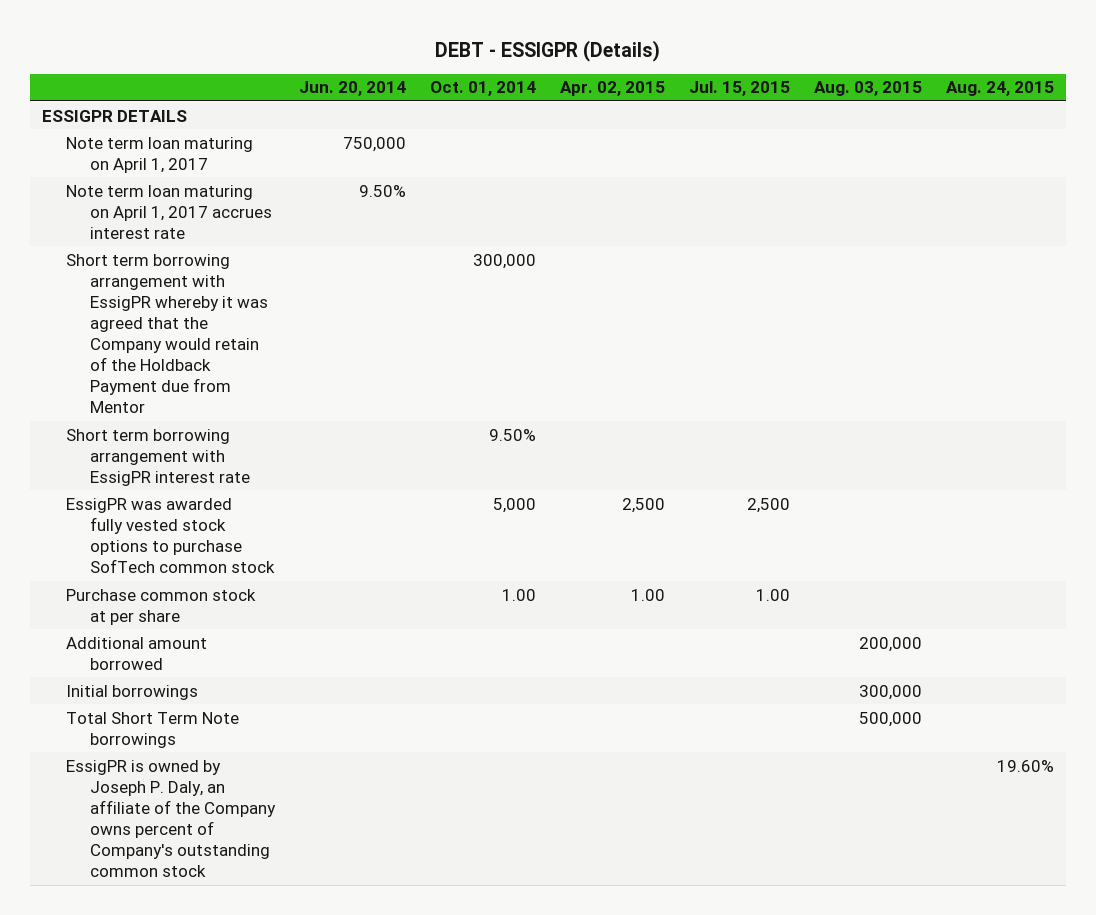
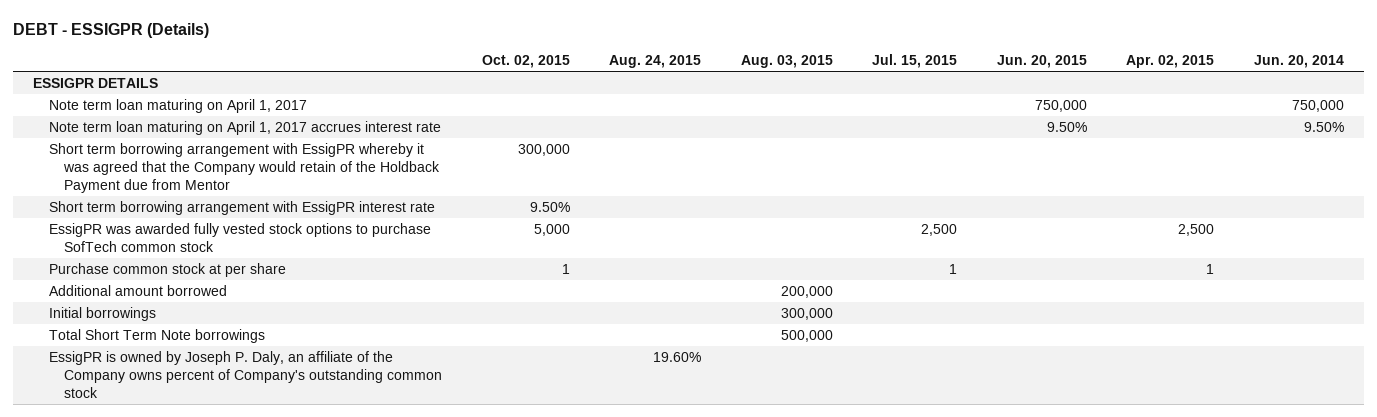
[430,81,537,97] Oct. 01, 2014 -> none
none -> [481,54,570,68] Oct. 02, 2015
none -> [996,54,1087,68] Jun. 20, 2015
[631,588,666,601] 1.00 -> [1206,264,1215,275] 1
[756,588,791,601] 1.00 -> [949,264,958,275] 1

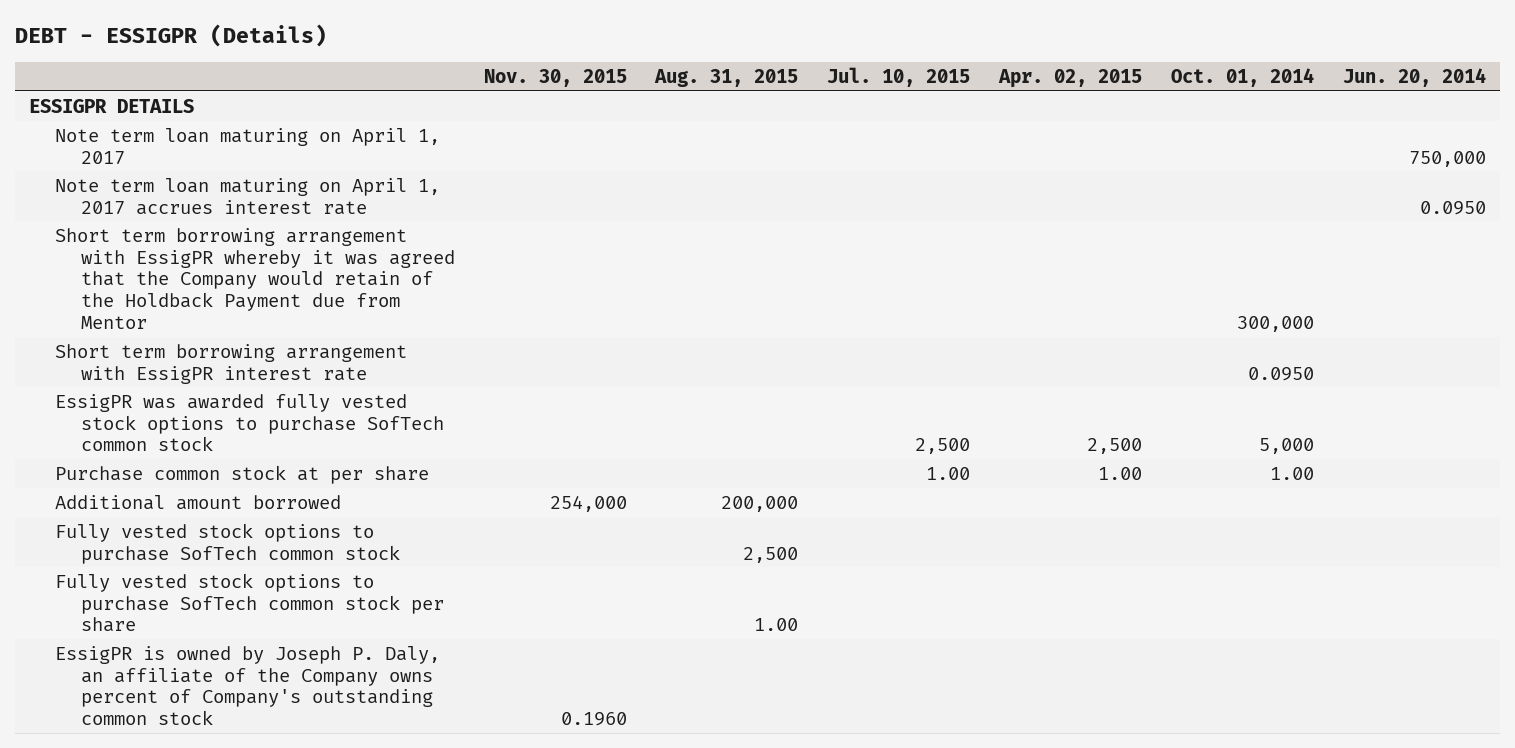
[481,54,570,68] Oct. 02, 2015 -> none
[609,54,702,68] Aug. 24, 2015 -> none
[740,54,833,68] Aug. 03, 2015 -> none
[872,53,958,68] Jul. 15, 2015 -> none
[996,54,1087,68] Jun. 20, 2015 -> none
none -> [483,68,627,87] Nov. 30, 2015
none -> [654,68,799,87] Aug. 31, 2015
none -> [827,66,971,87] Jul. 10, 2015
none -> [1170,67,1314,87] Oct. 01, 2014
[1303,122,1344,133] 9.50% -> [1419,200,1486,215] 0.0950
[1206,264,1215,275] 1 -> [1098,466,1143,480] 1.00
[48,307,156,322] Initial borrowings -> none
[48,329,265,344] Total Short Term Note borrowings -> none
none -> [55,522,400,564] Fully vested stock options to purchase SofTech common stock
none -> [55,572,444,633] Fully vested stock options to purchase SofTech common stock per share

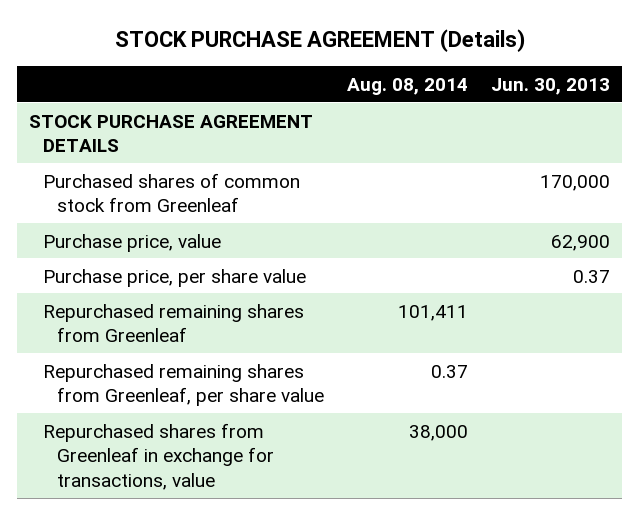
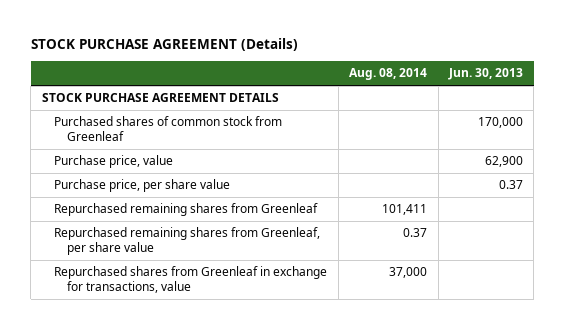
[409,424,469,441] 38,000 -> [389,267,428,279] 37,000

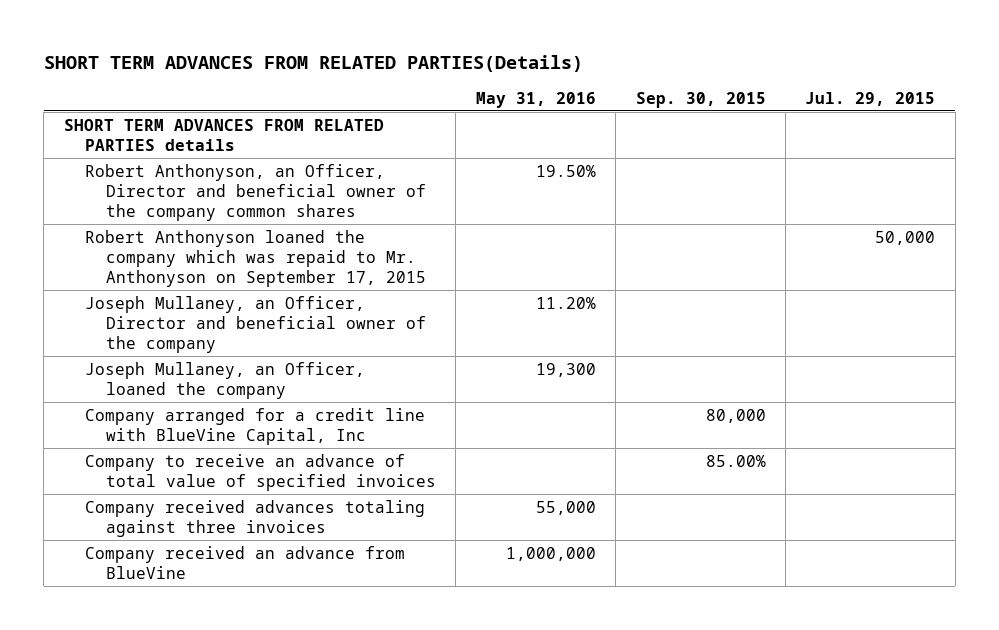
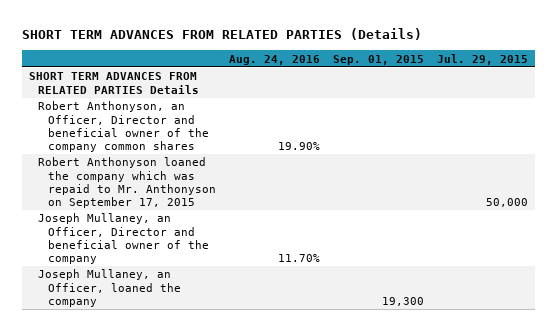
[43,54,583,72] SHORT TERM ADVANCES FROM RELATED PARTIES(Details) -> [22,28,423,41] SHORT TERM ADVANCES FROM RELATED PARTIES (Details)
[475,91,596,108] May 31, 2016 -> none
[635,91,766,108] Sep. 30, 2015 -> none
none -> [228,54,320,65] Aug. 24, 2016
none -> [333,54,425,65] Sep. 01, 2015
[63,118,384,151] SHORT TERM ADVANCES FROM RELATED PARTIES details -> [28,72,200,94] SHORT TERM ADVANCES FROM RELATED PARTIES Details
[84,407,425,445] Company arranged for a credit line with BlueVine Capital, Inc -> none
[84,453,436,491] Company to receive an advance of total value of specified invoices -> none
[84,499,425,537] Company received advances totaling against three invoices -> none
[84,545,405,579] Company received an advance from BlueVine -> none

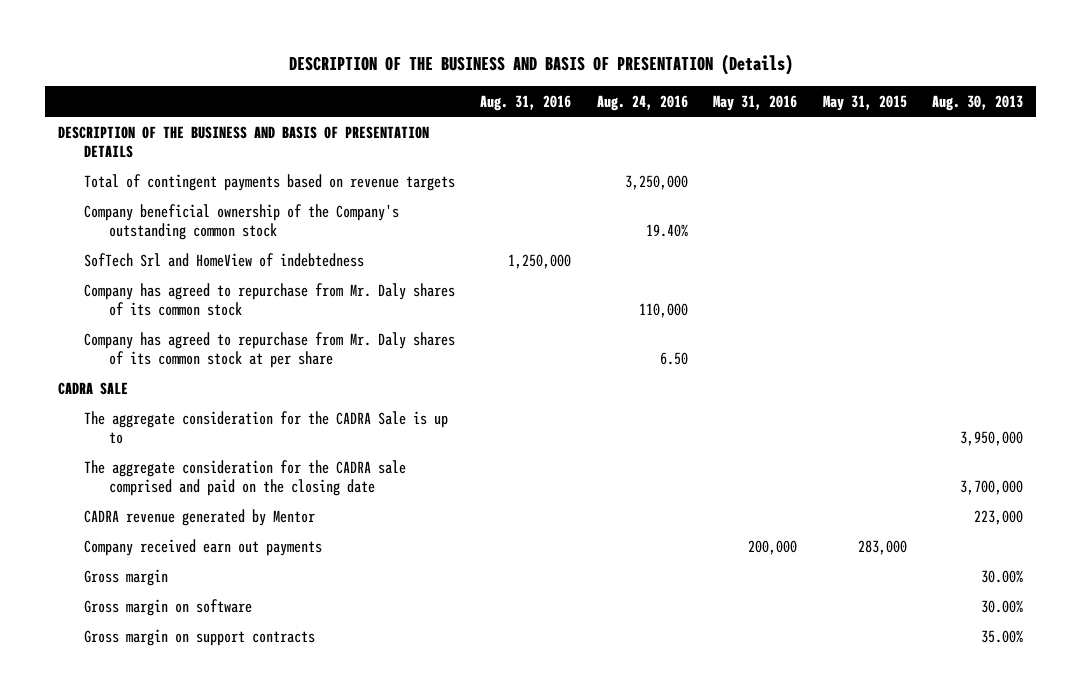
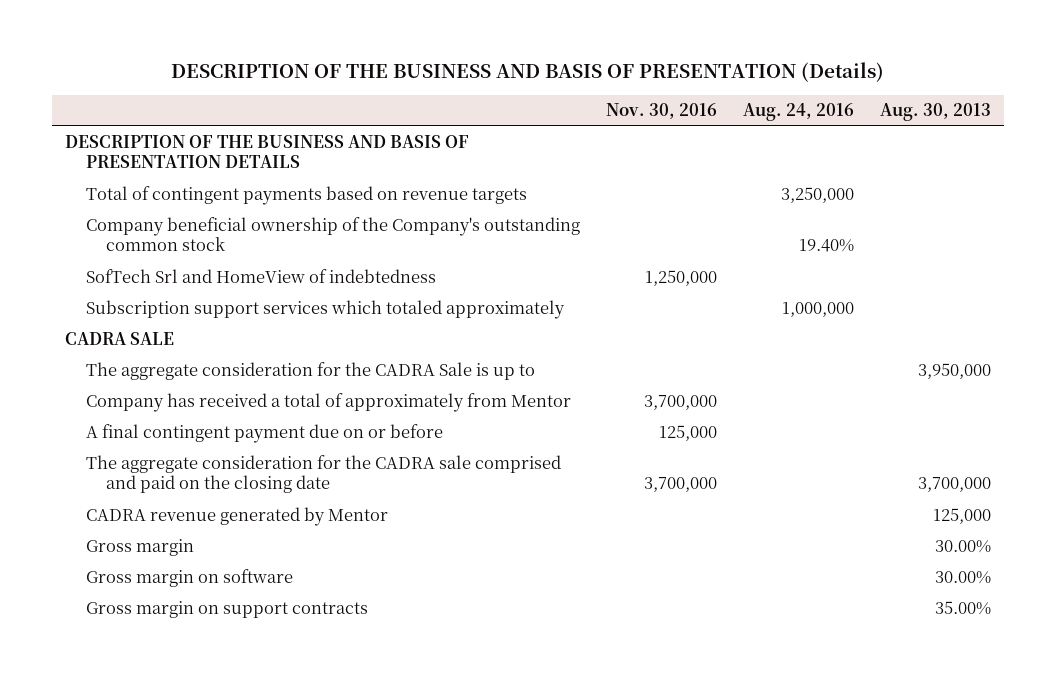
[480,95,572,112] Aug. 31, 2016 -> none
[713,95,798,112] May 31, 2016 -> none
[822,95,907,112] May 31, 2015 -> none
none -> [605,103,717,120] Nov. 30, 2016
[83,282,455,316] Company has agreed to repurchase from Mr. Daly shares of its common stock -> none
[83,331,455,368] Company has agreed to repurchase from Mr. Daly shares of its common stock at per share -> none
none -> [85,299,565,319] Subscription support services which totaled approximately
none -> [85,392,571,412] Company has received a total of approximately from Mentor
none -> [85,423,443,443] A final contingent payment due on or before
[83,538,322,556] Company received earn out payments -> none
[974,509,1024,525] 223,000 -> [932,507,991,524] 125,000

